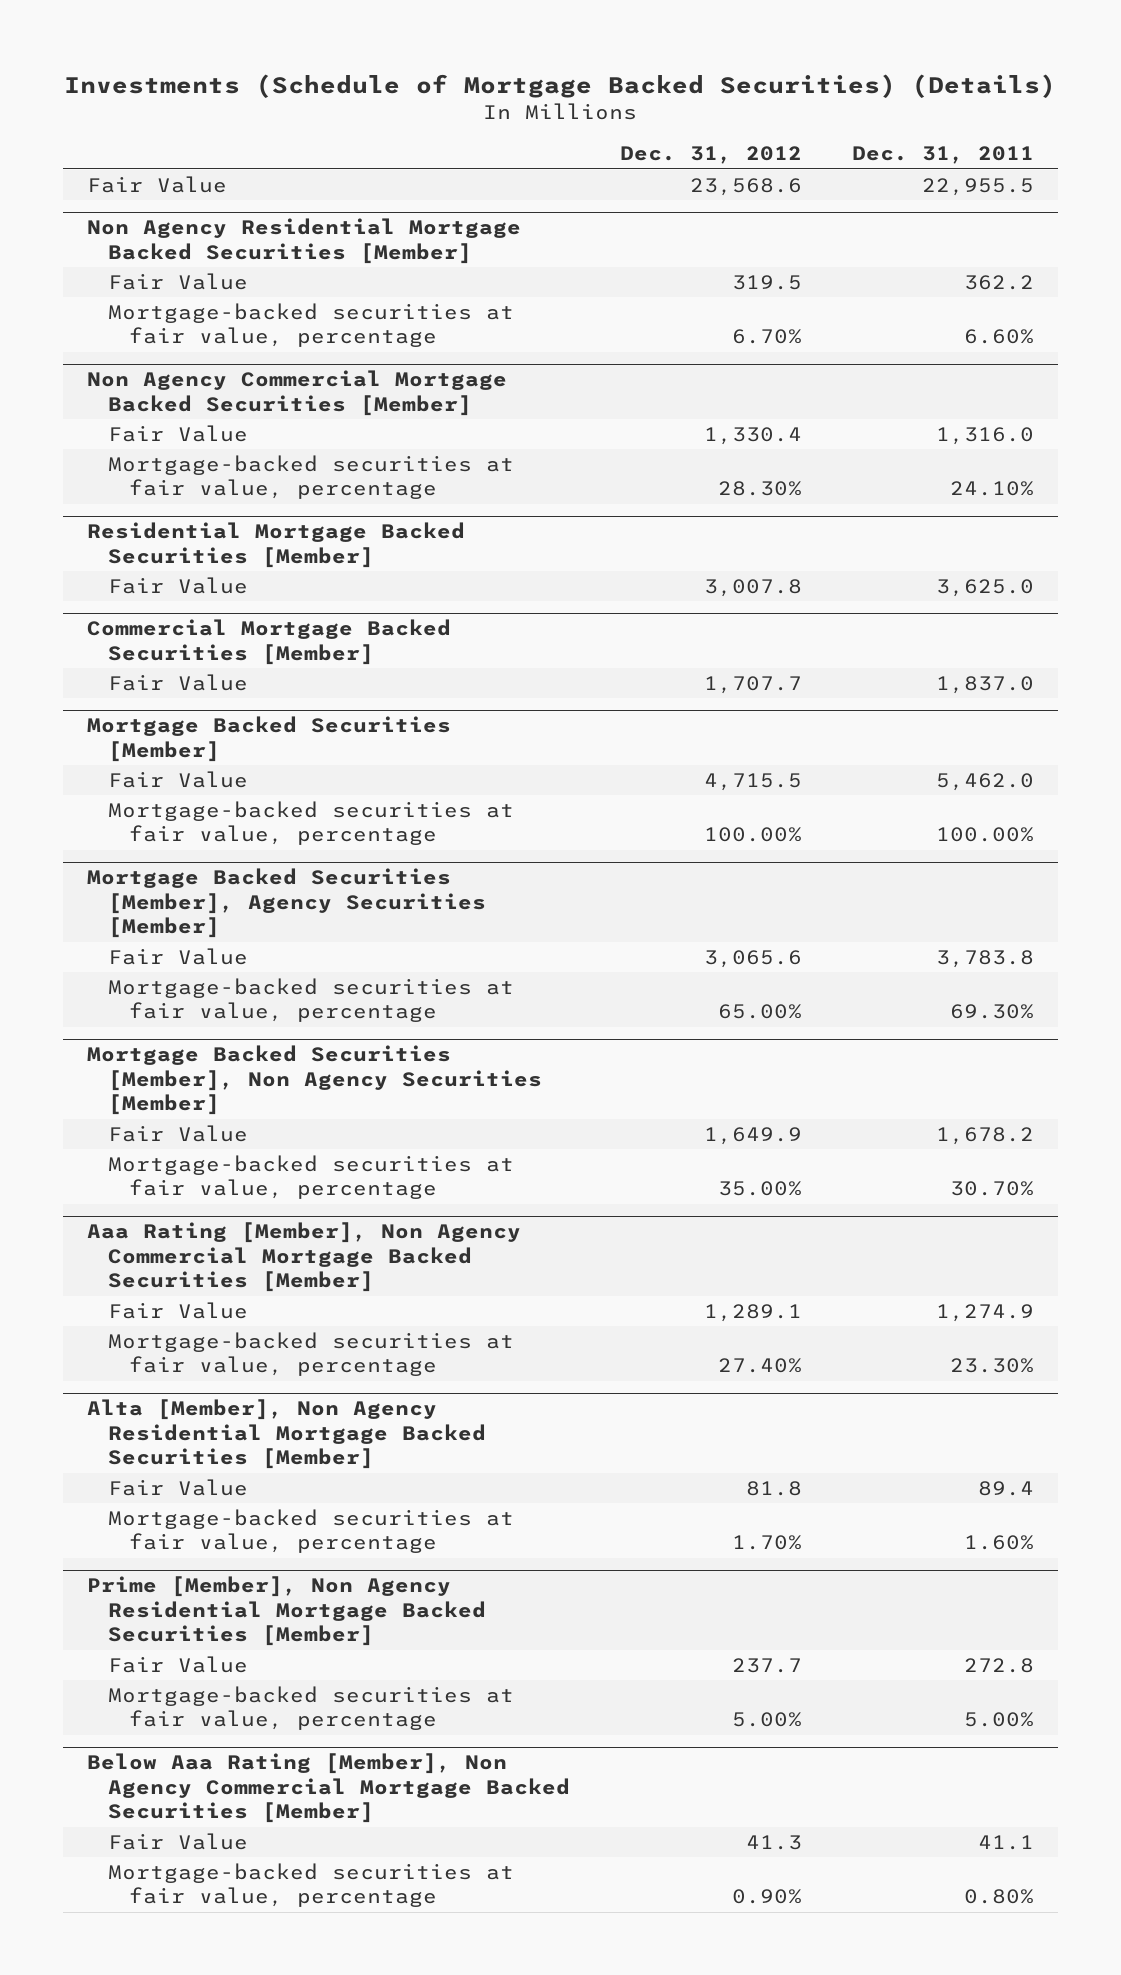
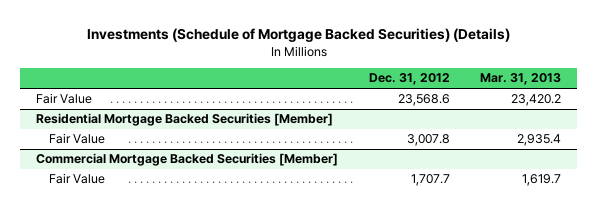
[851,146,1034,165] Dec. 31, 2011 -> none
none -> [480,73,562,86] Mar. 31, 2013
[87,218,522,264] Non Agency Residential Mortgage Backed Securities [Member] -> none
[108,272,249,290] Fair Value -> none
[108,302,515,348] Mortgage-backed securities at fair value, percentage -> none
[87,370,508,416] Non Agency Commercial Mortgage Backed Securities [Member] -> none
[108,424,249,442] Fair Value -> none
[108,454,515,500] Mortgage-backed securities at fair value, percentage -> none
[87,716,452,762] Mortgage Backed Securities [Member] -> none
[108,770,249,788] Fair Value -> none
[108,800,515,846] Mortgage-backed securities at fair value, percentage -> none
[87,868,487,939] Mortgage Backed Securities [Member], Agency Securities [Member] -> none
[108,947,249,965] Fair Value -> none
[108,977,515,1023] Mortgage-backed securities at fair value, percentage -> none
[87,1045,543,1116] Mortgage Backed Securities [Member], Non Agency Securities [Member] -> none
[108,1124,249,1142] Fair Value -> none
[108,1154,515,1200] Mortgage-backed securities at fair value, percentage -> none
[87,1222,522,1293] Aaa Rating [Member], Non Agency Commercial Mortgage Backed Securities [Member] -> none
[108,1301,249,1319] Fair Value -> none
[108,1331,515,1377] Mortgage-backed securities at fair value, percentage -> none
[87,1399,487,1470] Alta [Member], Non Agency Residential Mortgage Backed Securities [Member] -> none
[108,1478,249,1496] Fair Value -> none
[108,1508,515,1554] Mortgage-backed securities at fair value, percentage -> none
[87,1576,487,1647] Prime [Member], Non Agency Residential Mortgage Backed Securities [Member] -> none
[108,1655,249,1673] Fair Value -> none
[108,1685,515,1731] Mortgage-backed securities at fair value, percentage -> none
[87,1753,571,1824] Below Aaa Rating [Member], Non Agency Commercial Mortgage Backed Securities [Member] -> none
[108,1832,249,1850] Fair Value -> none
[108,1862,515,1908] Mortgage-backed securities at fair value, percentage -> none

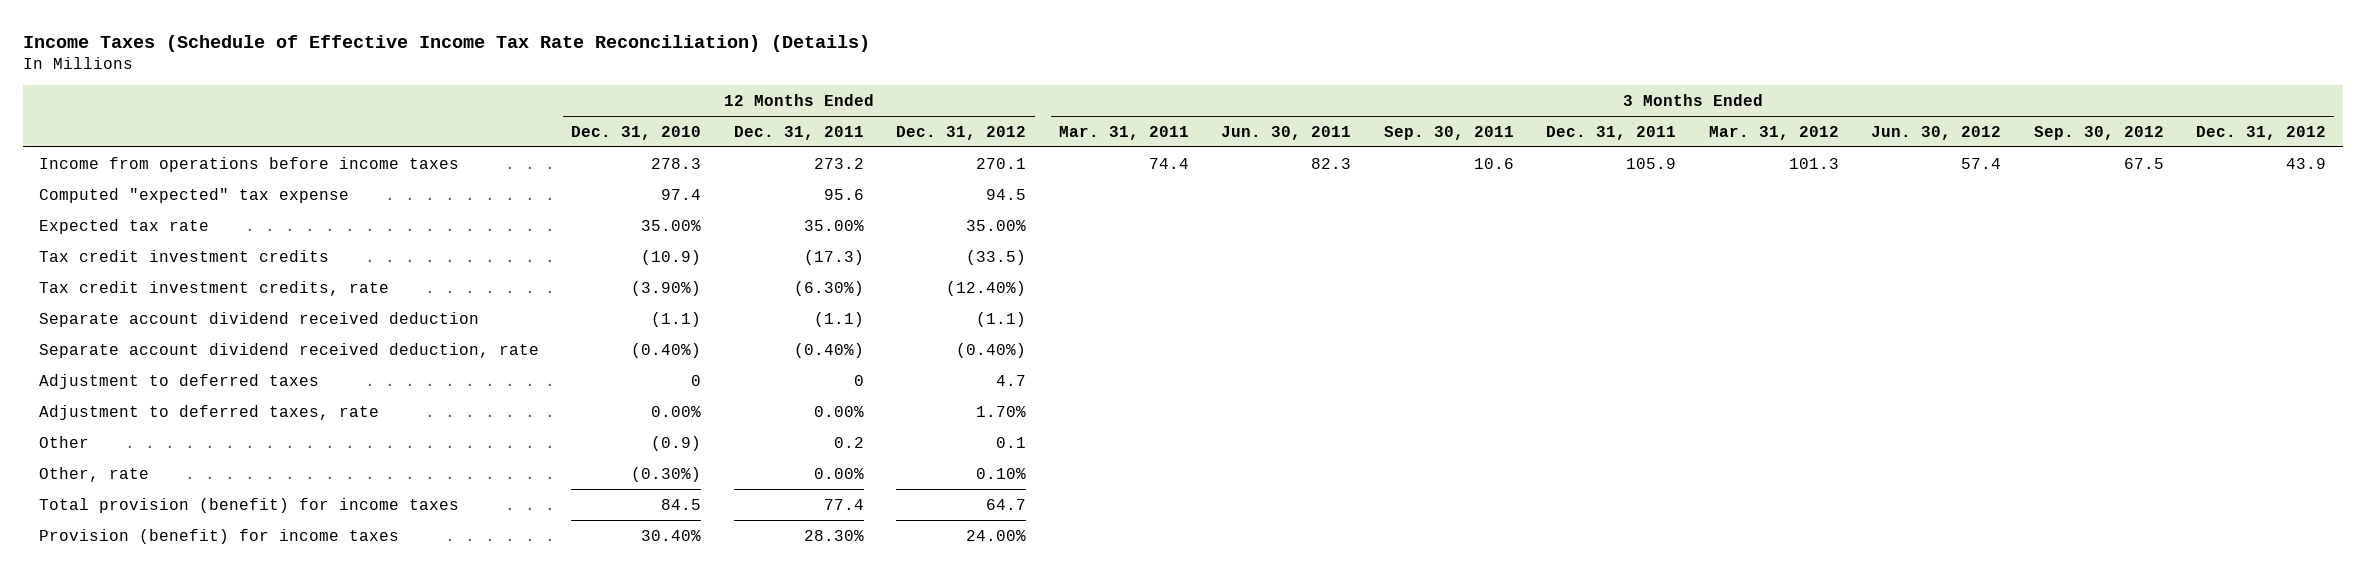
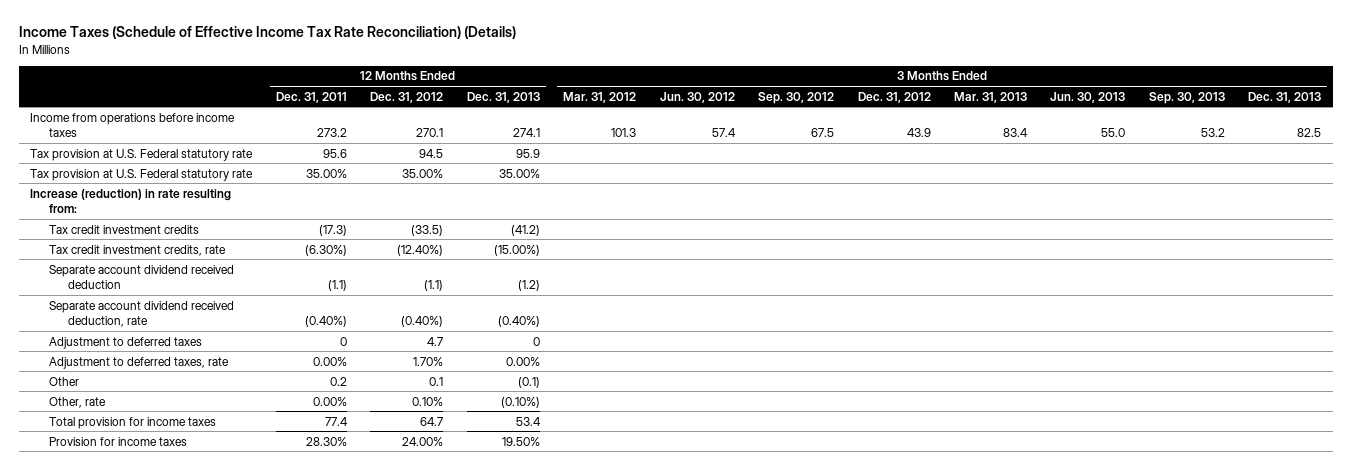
[571,125,702,140] Dec. 31, 2010 -> none
[1058,125,1189,140] Mar. 31, 2011 -> none
[1221,125,1352,140] Jun. 30, 2011 -> none
[1383,125,1514,140] Sep. 30, 2011 -> none
[1546,125,1677,140] Dec. 31, 2011 -> none
none -> [466,91,540,103] Dec. 31, 2013
none -> [953,91,1027,103] Mar. 31, 2013
none -> [1050,91,1126,103] Jun. 30, 2013
none -> [1148,91,1225,104] Sep. 30, 2013
none -> [1248,91,1322,103] Dec. 31, 2013
[38,187,349,203] Computed "expected" tax expense -> [30,148,254,161] Tax provision at U.S. Federal statutory rate
[38,218,209,234] Expected tax rate -> [30,168,254,181] Tax provision at U.S. Federal statutory rate
none -> [30,188,232,213] Increase (reduction) in rate resulting from:
[38,497,459,513] Total provision (benefit) for income taxes -> [49,416,217,429] Total provision for income taxes
[38,528,399,544] Provision (benefit) for income taxes -> [49,436,188,446] Provision for income taxes

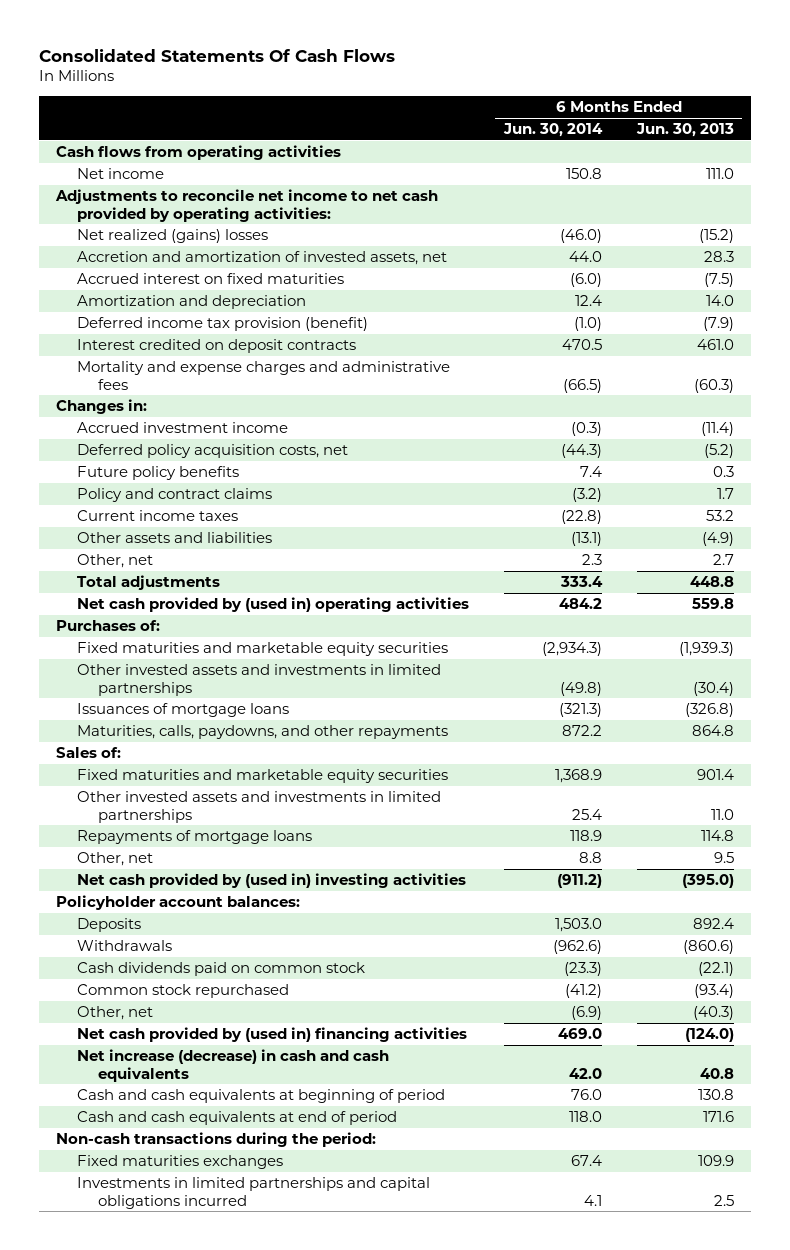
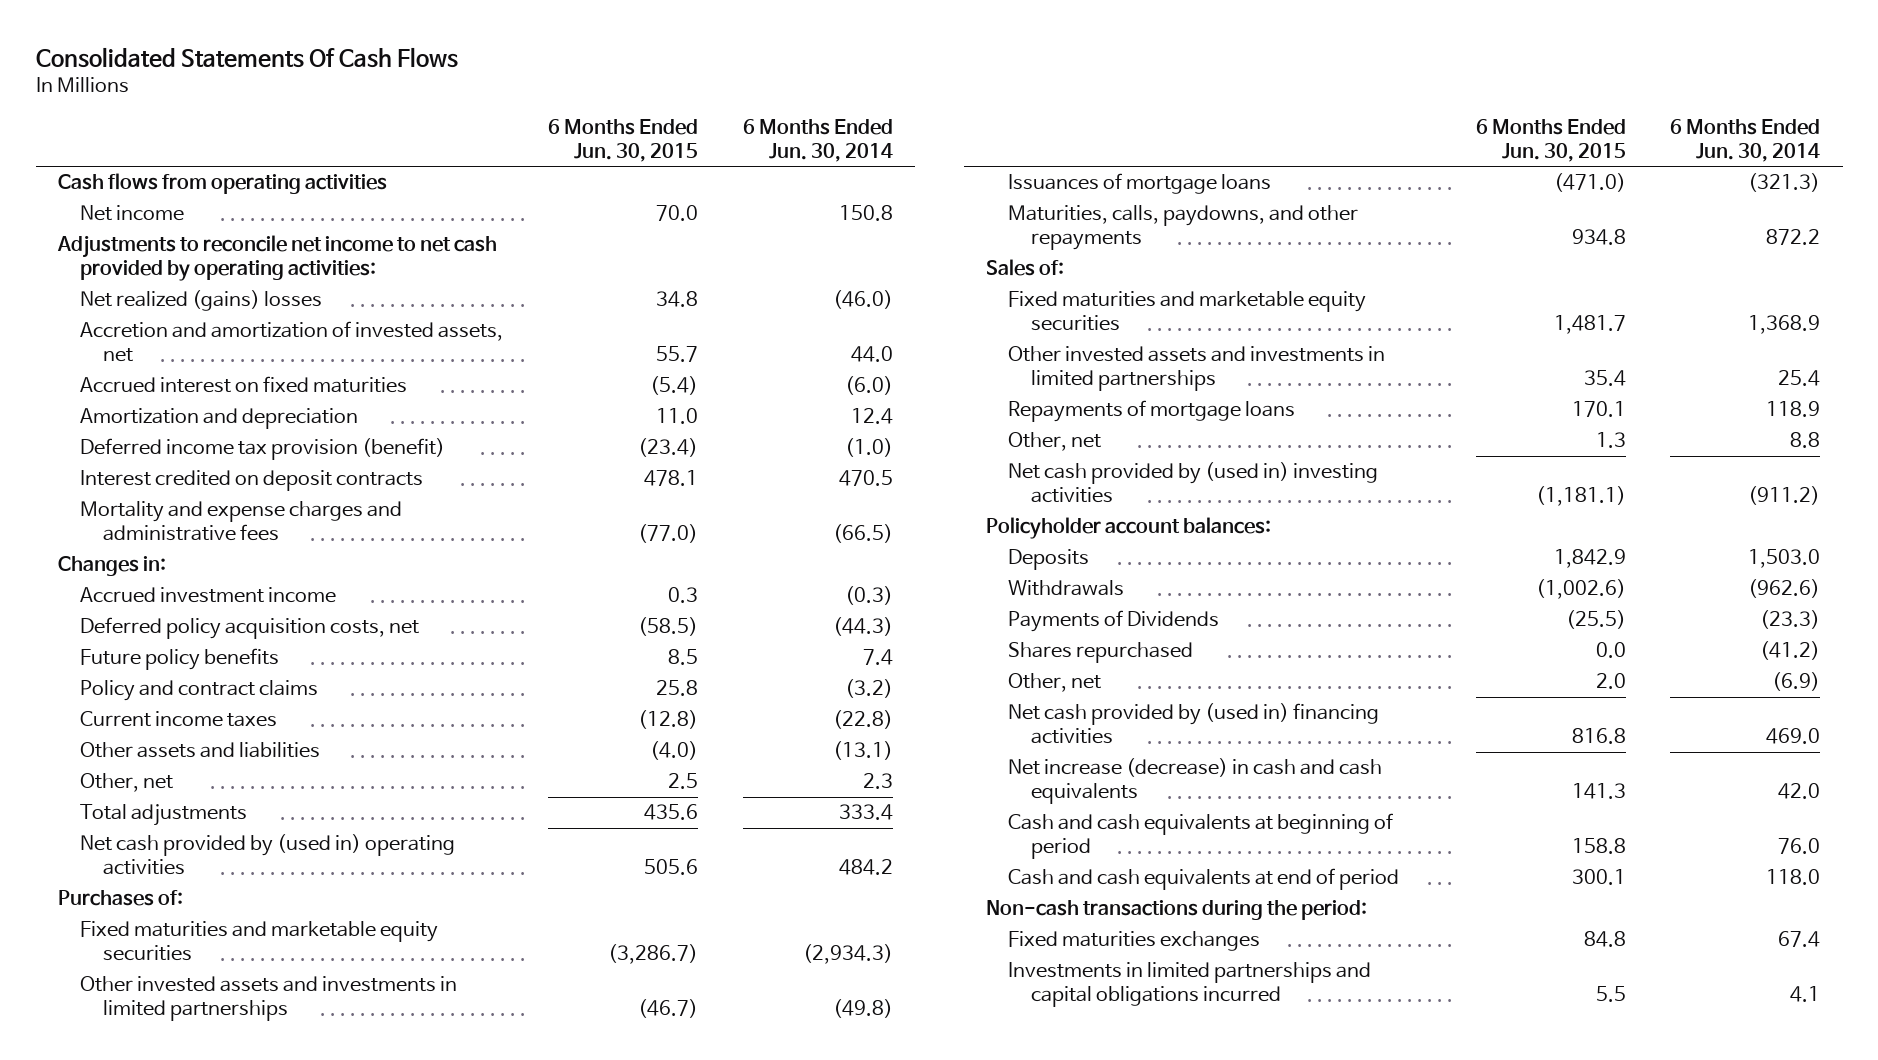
[635,123,734,138] Jun. 30, 2013 -> none
none -> [547,118,698,162] 6 Months Ended Jun. 30, 2015
[77,962,366,977] Cash dividends paid on common stock -> [1008,610,1220,633] Payments of Dividends
[77,984,290,999] Common stock repurchased -> [1008,642,1194,664] Shares repurchased

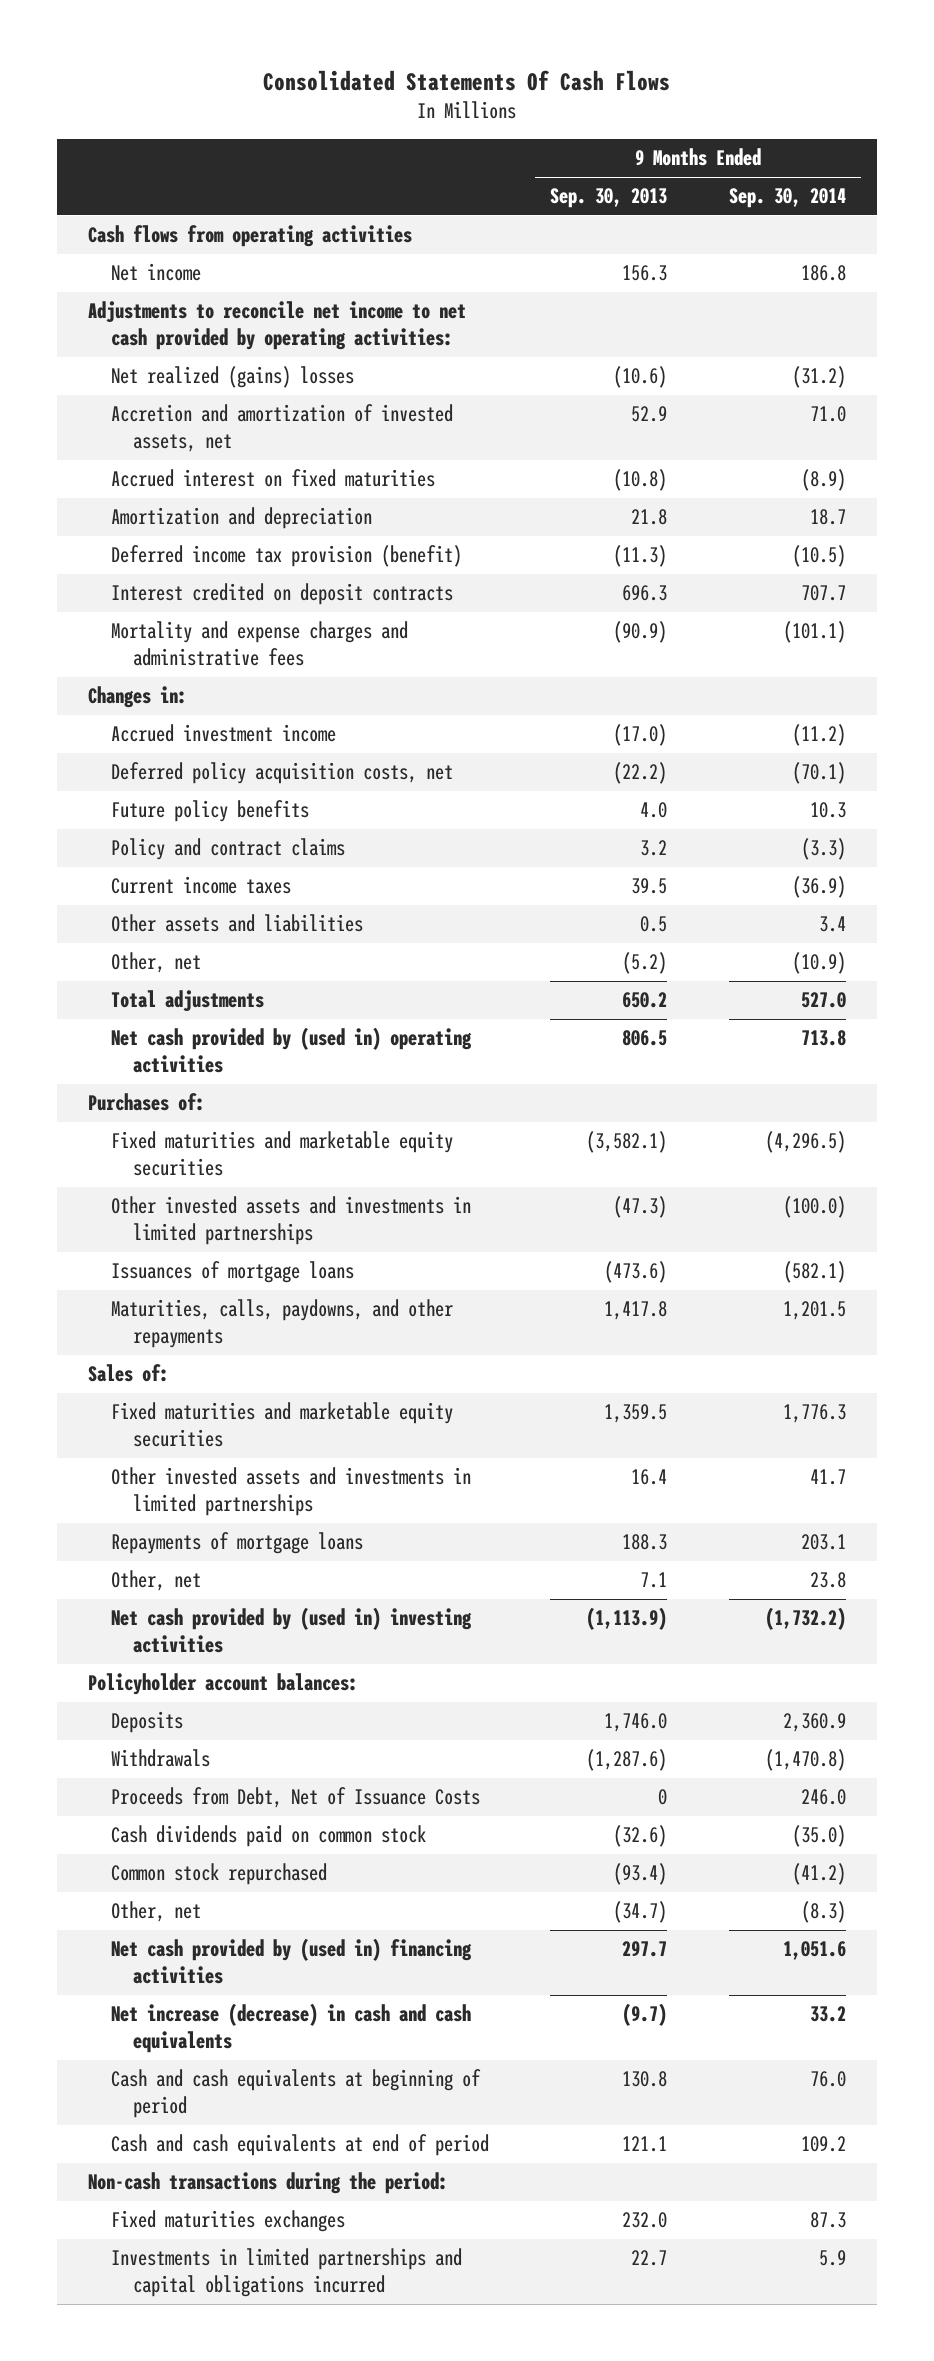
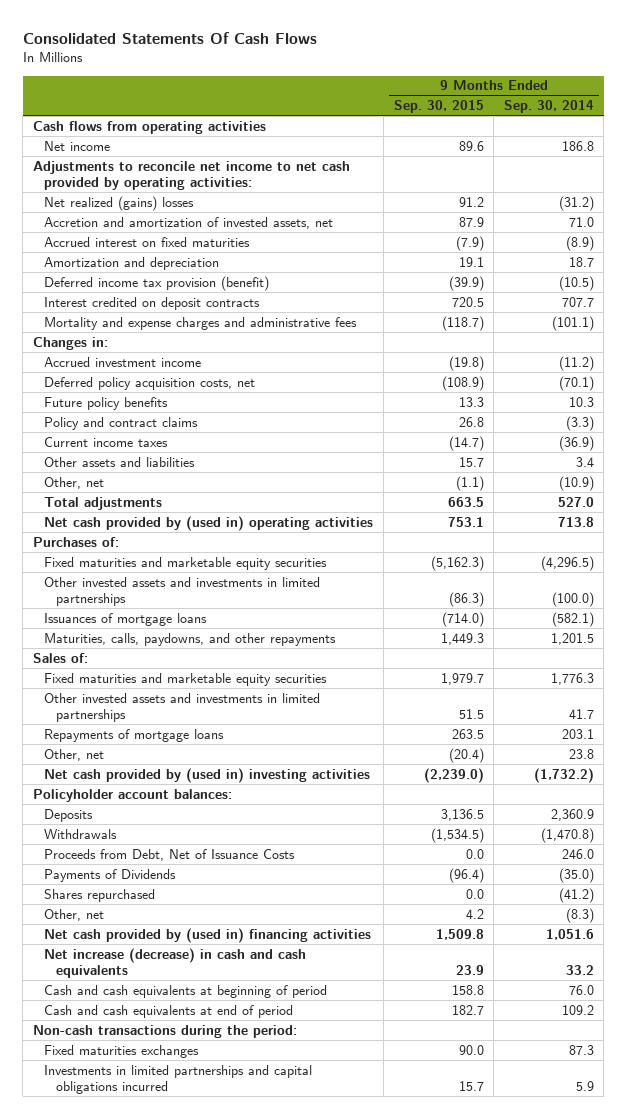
[550,188,668,209] Sep. 30, 2013 -> none
none -> [393,100,484,114] Sep. 30, 2015
[110,1825,426,1848] Cash dividends paid on common stock -> none
none -> [44,868,177,882] Payments of Dividends
[110,1863,327,1886] Common stock repurchased -> [44,888,156,902] Shares repurchased

